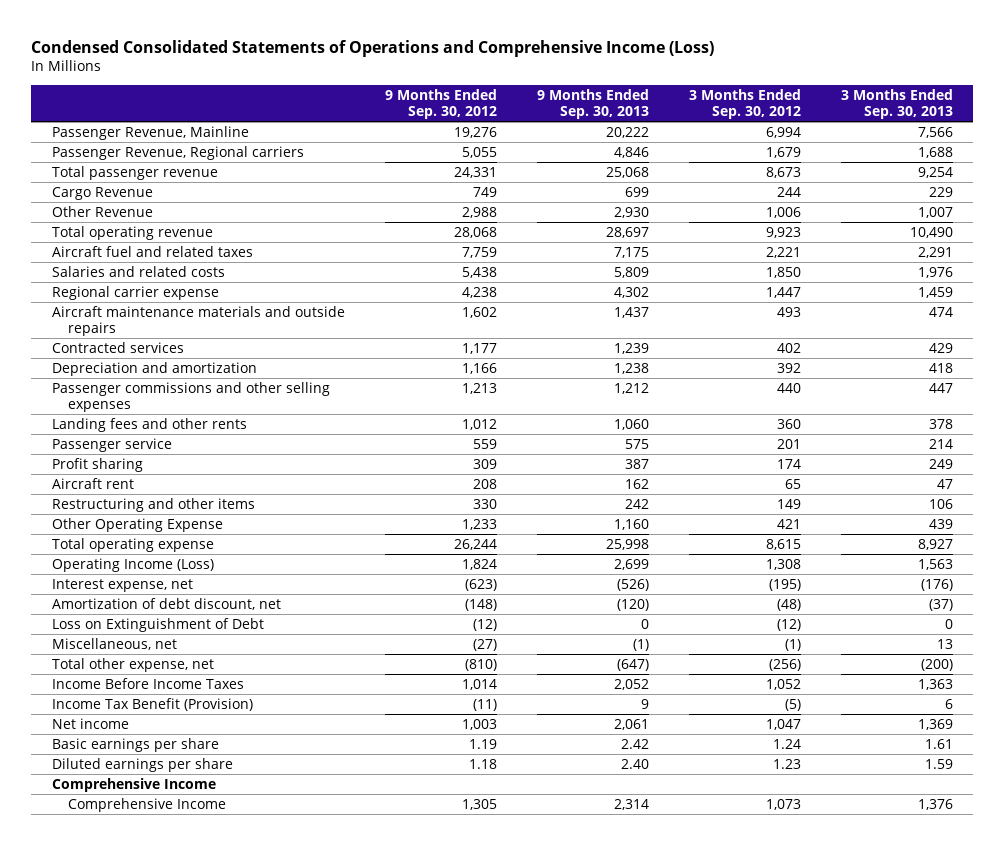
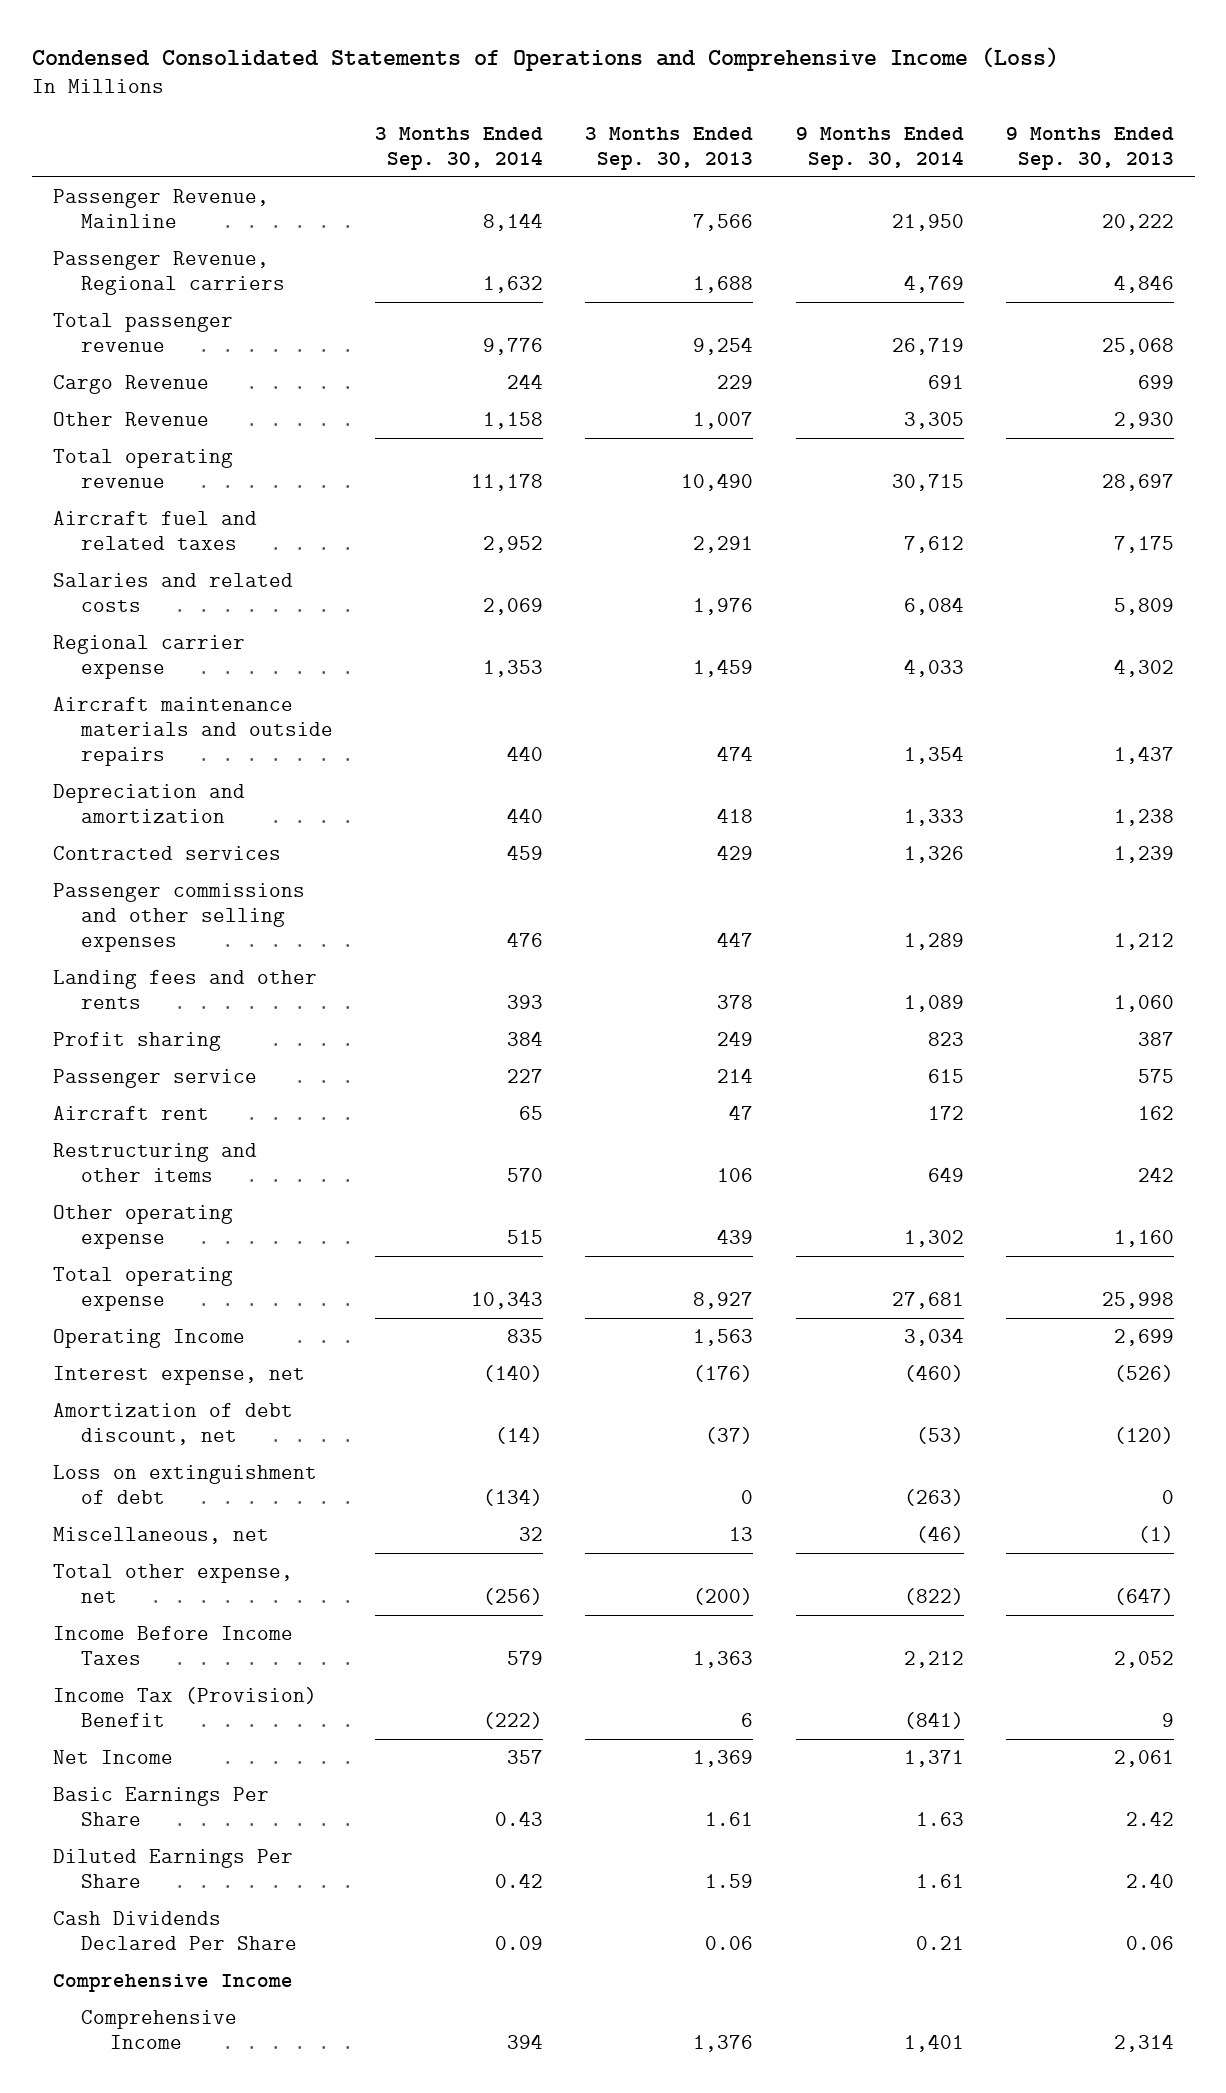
[384,88,497,119] 9 Months Ended Sep. 30, 2012 -> none
[688,88,801,119] 3 Months Ended Sep. 30, 2012 -> none
none -> [375,126,544,170] 3 Months Ended Sep. 30, 2014
none -> [795,126,964,170] 9 Months Ended Sep. 30, 2014
[51,341,184,353] Contracted services -> [52,845,281,860] Contracted services
[51,437,172,452] Passenger service -> [52,1068,257,1088] Passenger service
[51,517,223,532] Other Operating Expense -> [52,1204,233,1249] Other operating expense
[51,557,214,572] Operating Income (Loss) -> [52,1328,245,1348] Operating Income
[51,617,264,632] Loss on Extinguishment of Debt -> [52,1464,317,1504] Loss on extinguishment of debt
[51,697,253,711] Income Tax Benefit (Provision) -> [52,1686,317,1727] Income Tax (Provision) Benefit
[51,717,129,729] Net income -> [52,1749,173,1764] Net Income
[51,737,219,752] Basic earnings per share -> [52,1786,269,1826] Basic Earnings Per Share
[51,757,233,772] Diluted earnings per share -> [52,1848,293,1888] Diluted Earnings Per Share
none -> [52,1910,298,1950] Cash Dividends Declared Per Share

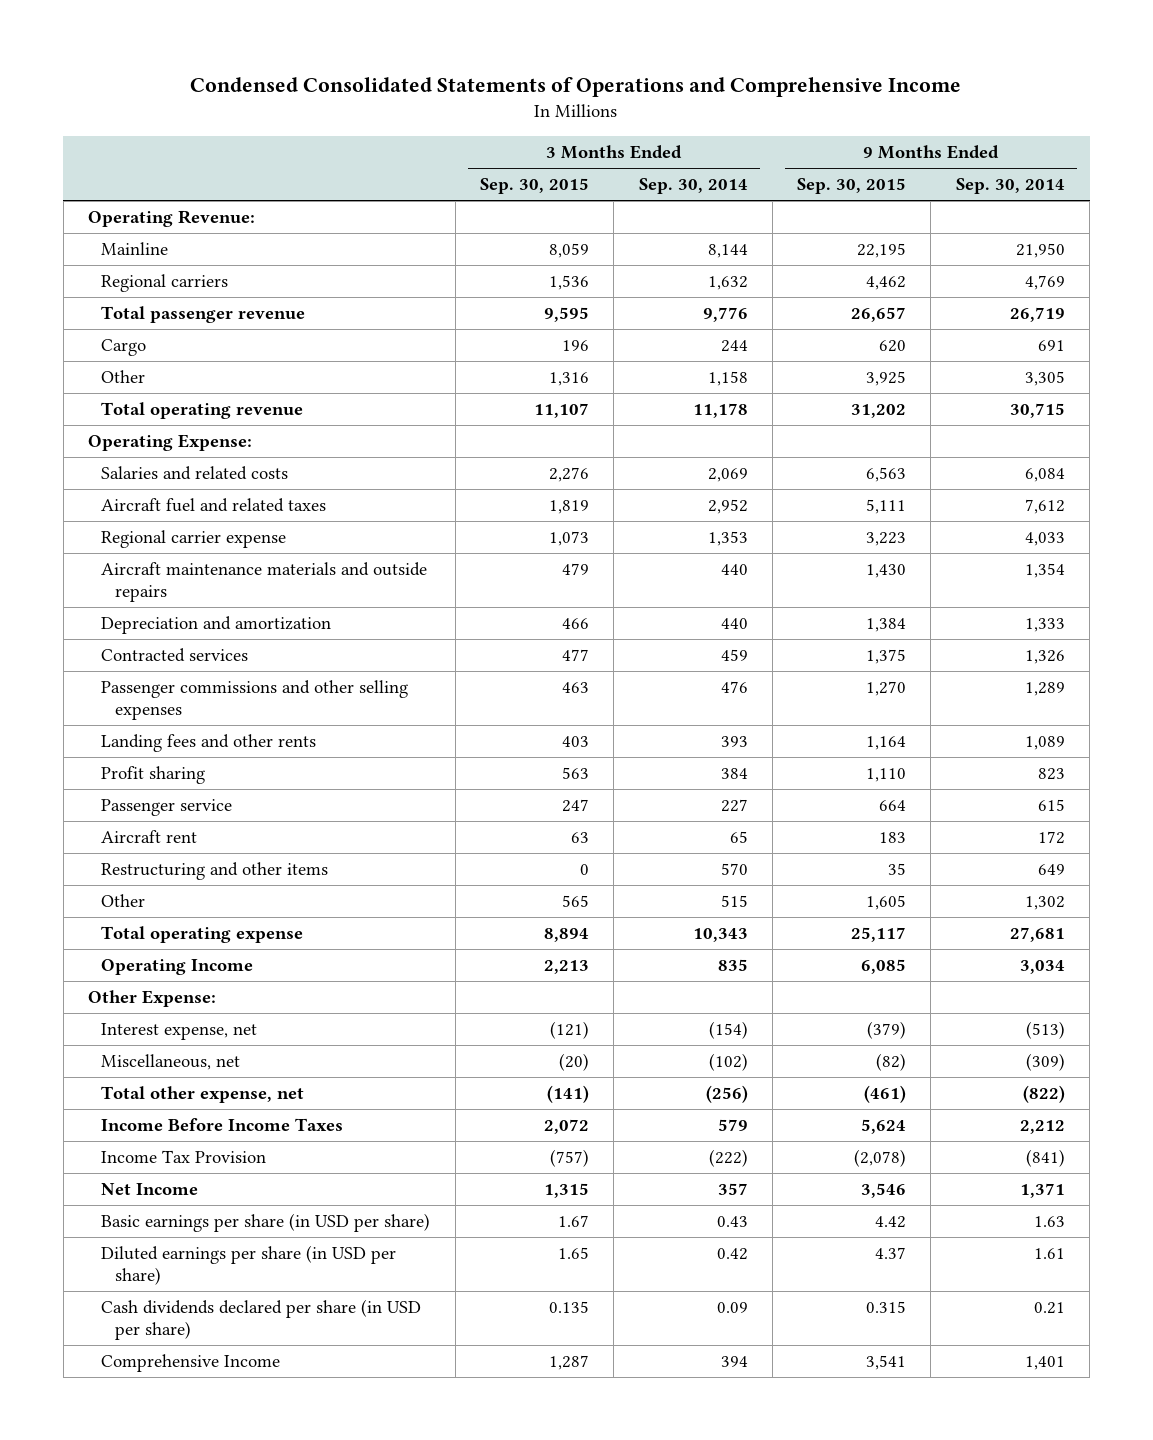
[31,46,1059,71] Condensed Consolidated Statements of Operations and Comprehensive Income (Loss) -> [190,77,962,98] Condensed Consolidated Statements of Operations and Comprehensive Income
[585,126,754,170] 3 Months Ended Sep. 30, 2013 -> none
[1005,126,1174,170] 9 Months Ended Sep. 30, 2013 -> none
none -> [480,178,590,195] Sep. 30, 2015
none -> [797,178,907,195] Sep. 30, 2015
none -> [88,210,256,228] Operating Revenue:
[52,188,269,228] Passenger Revenue, Mainline -> [101,242,169,256] Mainline
[52,250,286,295] Passenger Revenue, Regional carriers -> [101,274,229,293] Regional carriers
[52,374,209,394] Cargo Revenue -> [101,339,147,357] Cargo
[52,411,209,426] Other Revenue -> [101,370,146,384] Other
none -> [88,434,253,452] Operating Expense:
[52,510,257,550] Aircraft fuel and related taxes -> [101,498,327,513] Aircraft fuel and related taxes
[52,1204,233,1249] Other operating expense -> [101,894,146,908] Other
[52,1402,293,1445] Amortization of debt discount, net -> none
[52,1464,317,1504] Loss on extinguishment of debt -> none
none -> [88,990,217,1008] Other Expense:
[483,1364,544,1382] (140) -> [708,1021,748,1040] (154)
[903,1364,964,1382] (460) -> [1025,1021,1065,1040] (513)
[519,1526,544,1541] 32 -> [708,1053,748,1072] (102)
[915,1525,964,1543] (46) -> [1025,1053,1065,1072] (309)
[52,1686,317,1727] Income Tax (Provision) Benefit -> [101,1150,267,1164] Income Tax Provision
[52,1973,293,1992] Comprehensive Income -> none
[52,1786,269,1826] Basic Earnings Per Share -> [101,1213,431,1233] Basic earnings per share (in USD per share)
[52,1848,293,1888] Diluted Earnings Per Share -> [101,1245,397,1285] Diluted earnings per share (in USD per share)
[52,1910,298,1950] Cash Dividends Declared Per Share -> [101,1299,422,1340] Cash dividends declared per share (in USD per share)

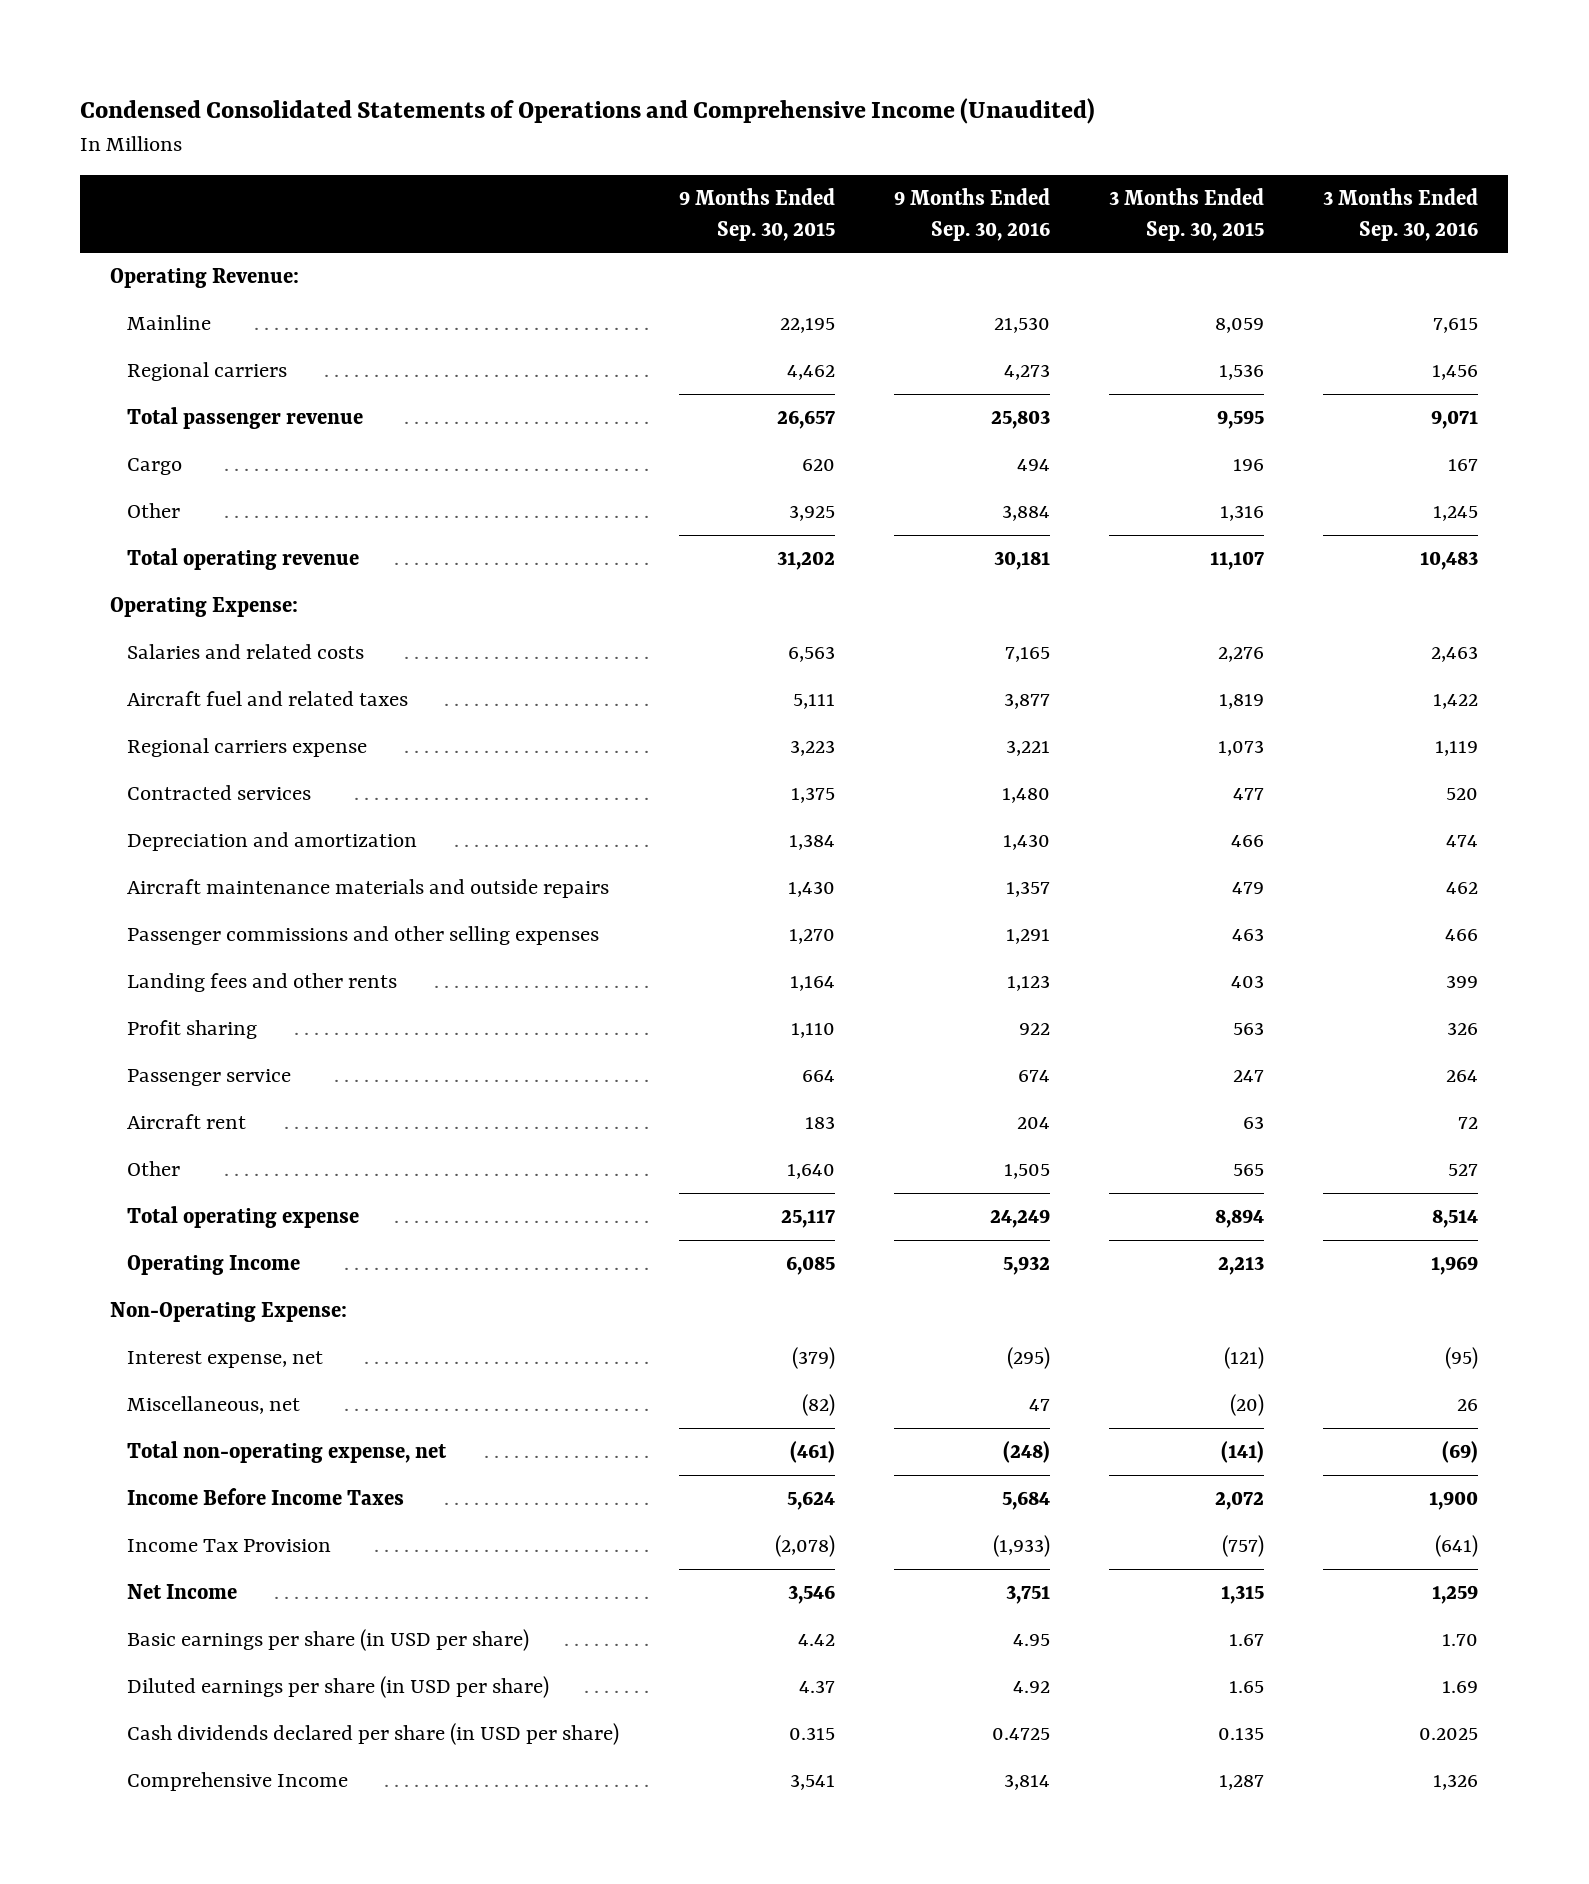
[190,77,962,98] Condensed Consolidated Statements of Operations and Comprehensive Income -> [80,98,1096,125] Condensed Consolidated Statements of Operations and Comprehensive Income (Unaudited)
[638,178,748,195] Sep. 30, 2014 -> none
[955,178,1065,195] Sep. 30, 2014 -> none
none -> [893,188,1050,241] 9 Months Ended Sep. 30, 2016
none -> [1323,188,1479,241] 3 Months Ended Sep. 30, 2016
[101,530,287,549] Regional carrier expense -> [127,738,368,758] Regional carriers expense
[101,616,332,635] Depreciation and amortization -> [127,832,418,852] Depreciation and amortization
[101,562,428,602] Aircraft maintenance materials and outside repairs -> [127,879,610,899] Aircraft maintenance materials and outside repairs
[101,862,329,881] Restructuring and other items -> none
[866,895,907,911] 1,605 -> [786,1164,835,1180] 1,640
[88,990,217,1008] Other Expense: -> [110,1302,348,1323] Non-Operating Expense:
[101,1086,305,1104] Total other expense, net -> [127,1441,448,1464] Total non-operating expense, net

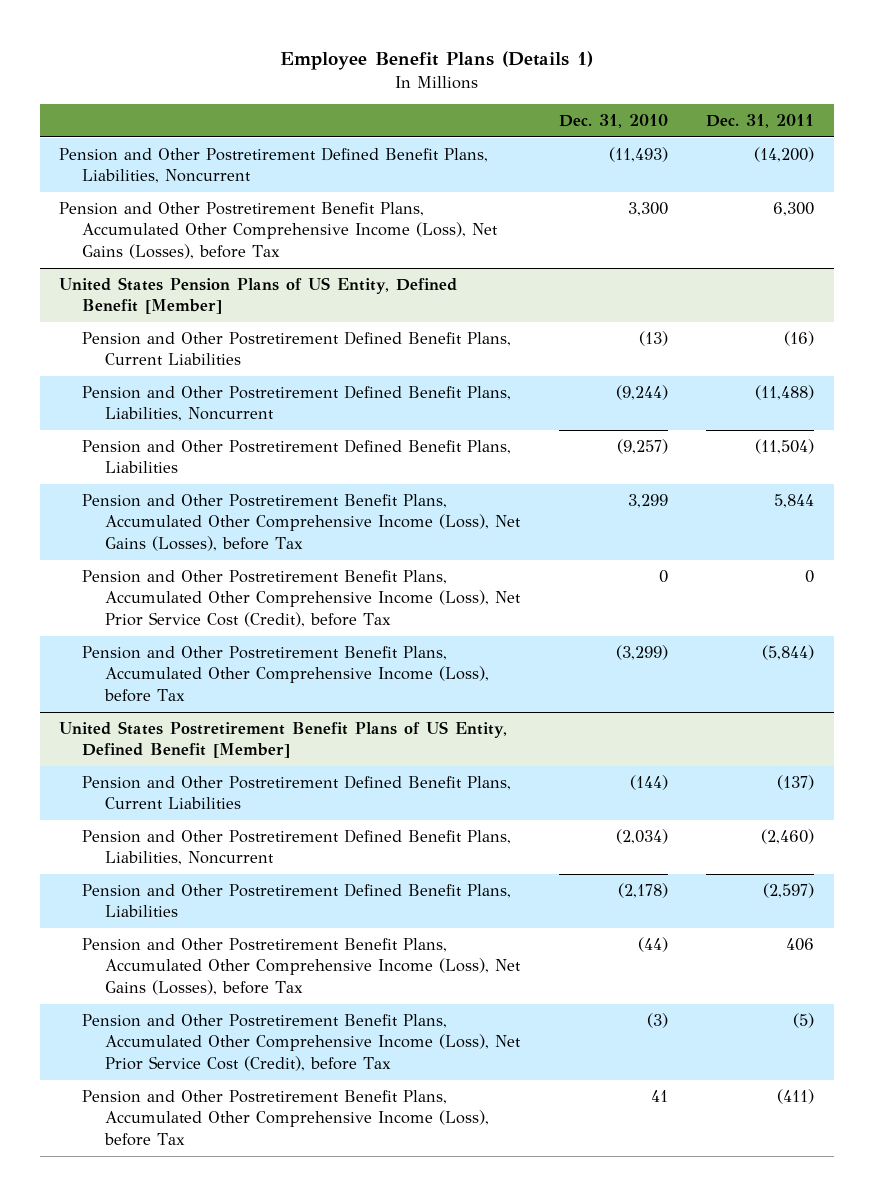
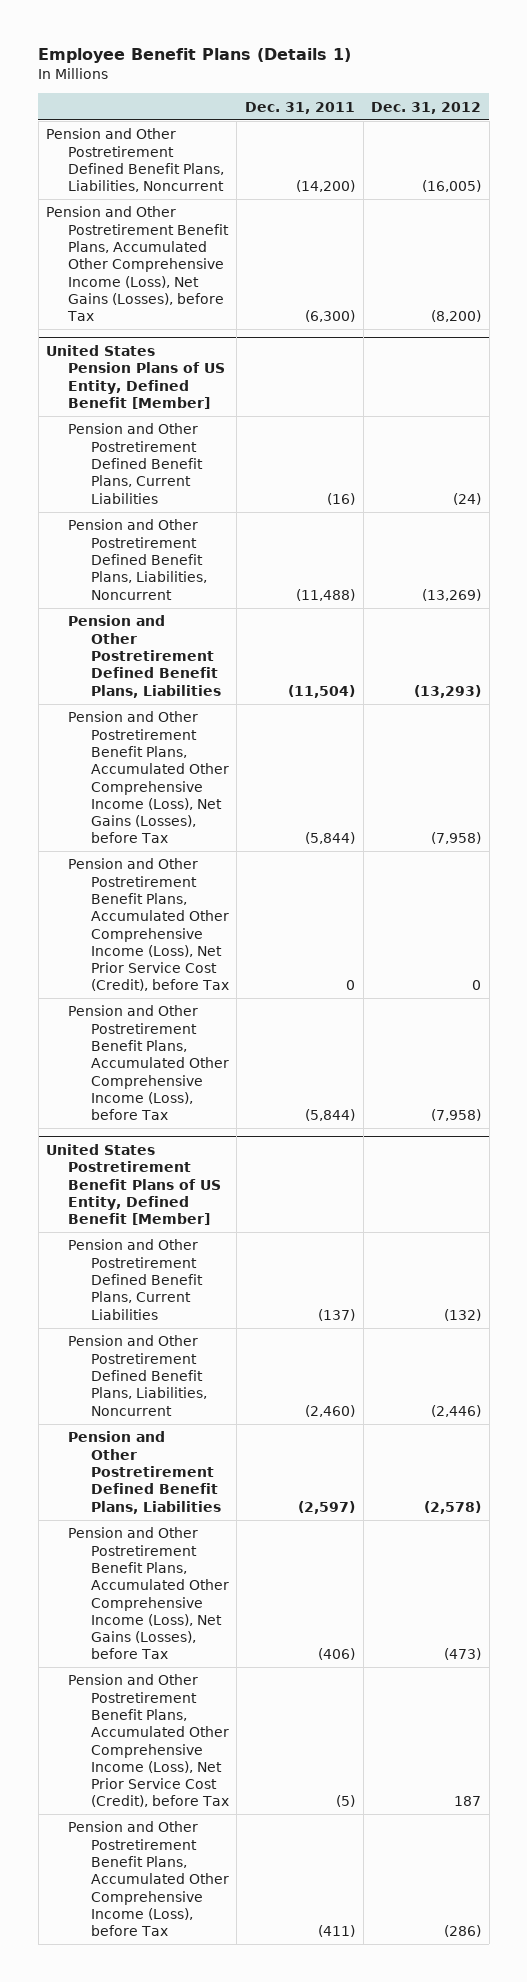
[558,114,668,129] Dec. 31, 2010 -> none
none -> [371,101,482,114] Dec. 31, 2012
[773,202,815,217] 6,300 -> [304,310,355,323] (6,300)
[774,494,815,509] 5,844 -> [304,832,355,845] (5,844)
[786,938,815,952] 406 -> [317,1648,355,1661] (406)

